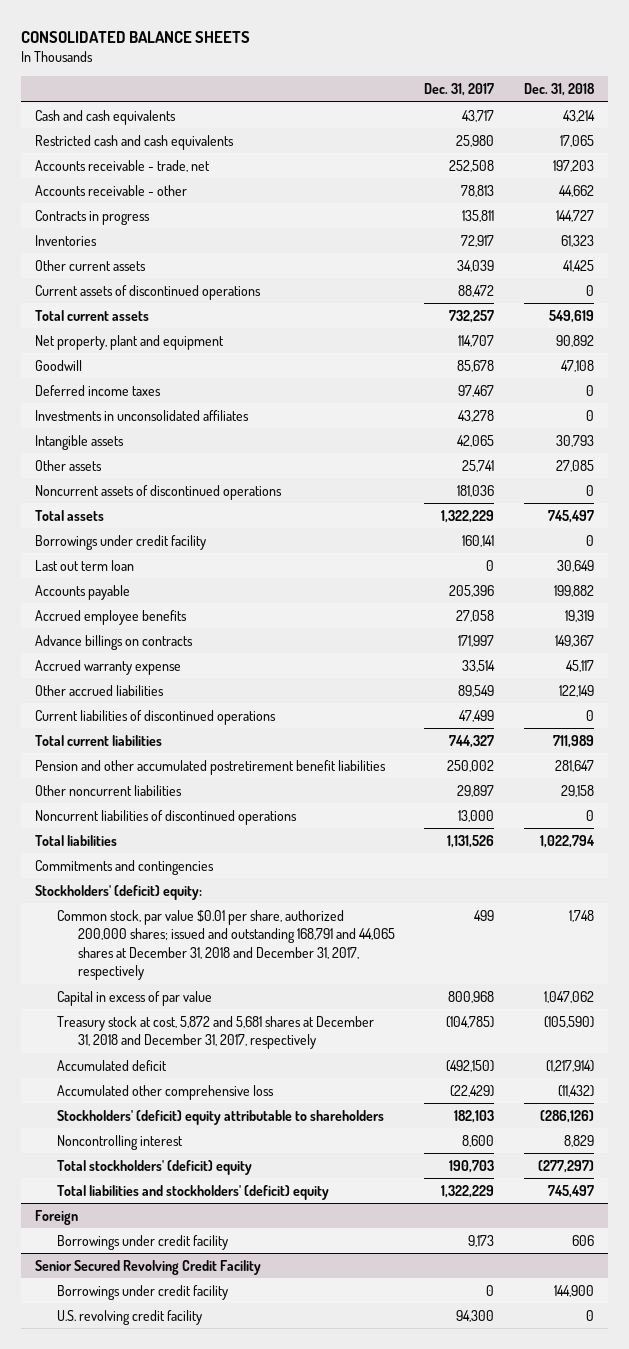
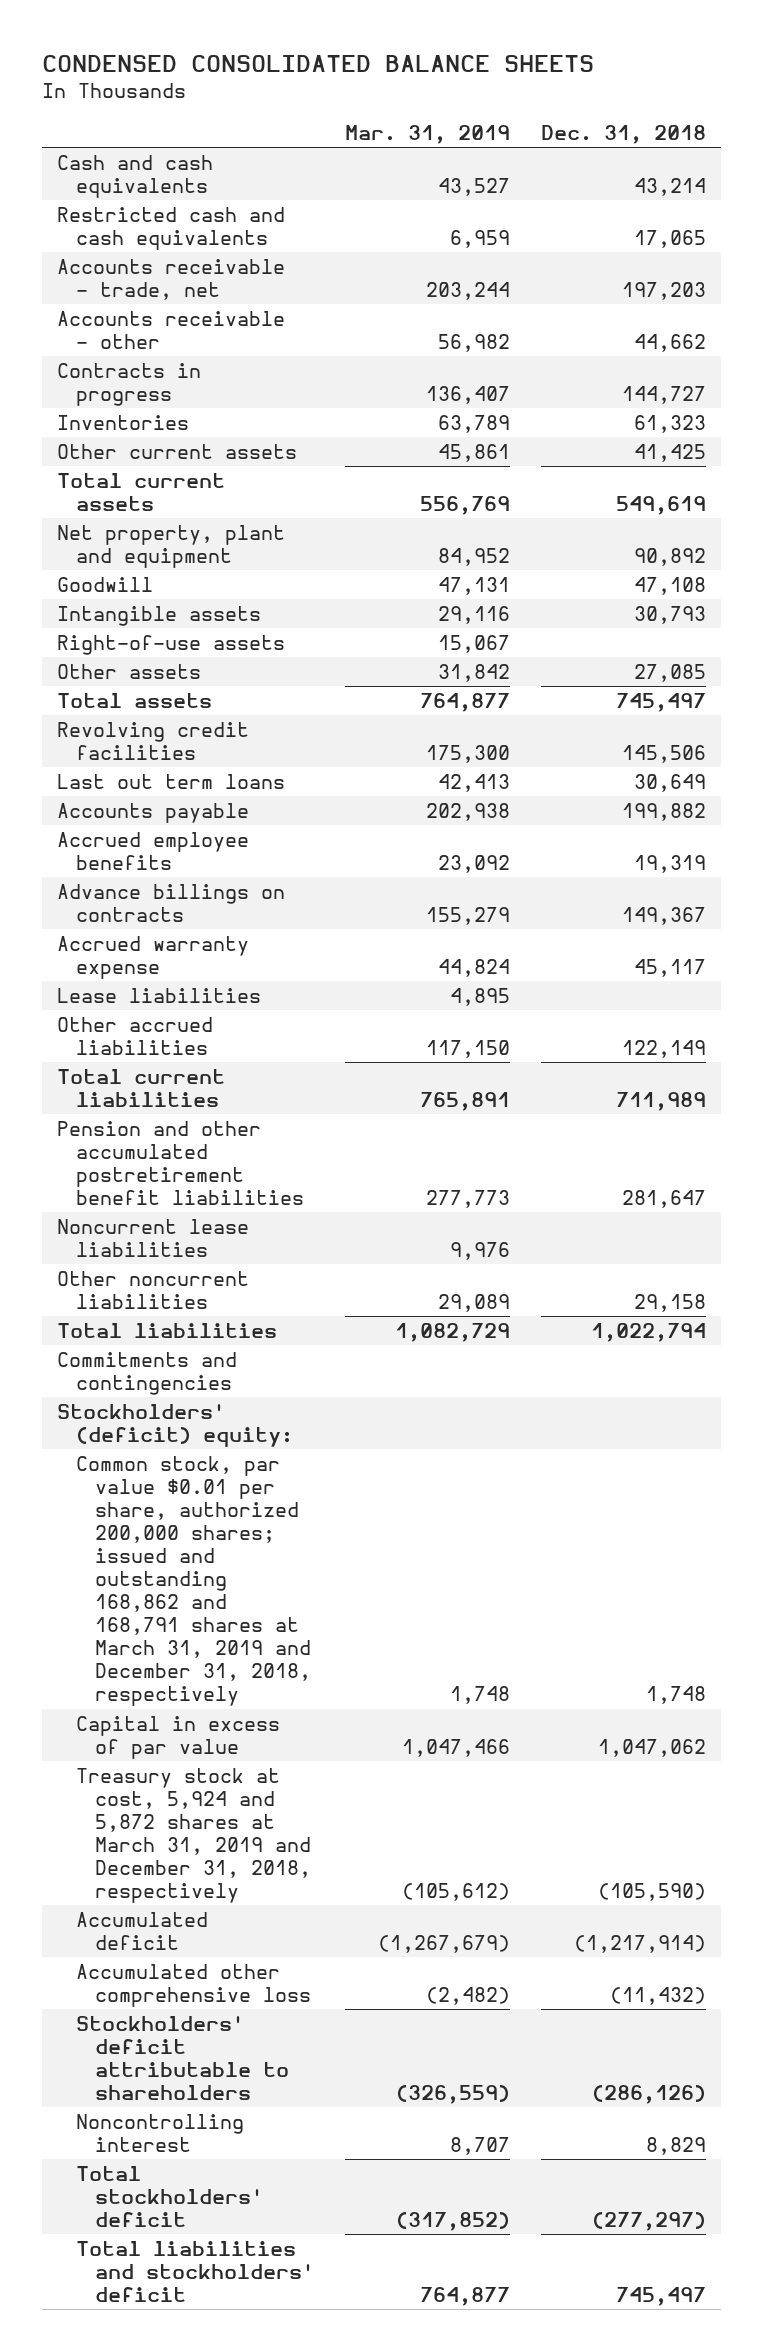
[20,30,250,43] CONSOLIDATED BALANCE SHEETS -> [41,54,594,72] CONDENSED CONSOLIDATED BALANCE SHEETS
[424,83,495,97] Dec. 31, 2017 -> none
none -> [344,124,510,144] Mar. 31, 2019
[35,284,262,300] Current assets of discontinued operations -> none
[35,384,162,396] Deferred income taxes -> none
[35,409,250,421] Investments in unconsolidated affiliates -> none
none -> [57,635,286,656] Right-of-use assets
[35,484,283,500] Noncurrent assets of discontinued operations -> none
[35,534,207,550] Borrowings under credit facility -> none
none -> [57,722,250,761] Revolving credit facilities
[35,559,135,571] Last out term loan -> [57,774,286,790] Last out term loans
none -> [57,988,262,1004] Lease liabilities
[35,709,277,725] Current liabilities of discontinued operations -> none
none -> [57,1219,250,1258] Noncurrent lease liabilities
[35,809,298,825] Noncurrent liabilities of discontinued operations -> none
[56,909,395,980] Common stock, par value $0.01 per share, authorized 200,000 shares; issued and outstanding 168,791 and 44,065 shares at December 31, 2018 and December 31, 2017, respectively -> [75,1456,311,1707] Common stock, par value $0.01 per share, authorized 200,000 shares; issued and outstanding 168,862 and 168,791 shares at March 31, 2019 and December 31, 2018, respectively
[56,1015,374,1050] Treasury stock at cost, 5,872 and 5,681 shares at December 31, 2018 and December 31, 2017, respectively -> [75,1768,311,1904] Treasury stock at cost, 5,924 and 5,872 shares at March 31, 2019 and December 31, 2018, respectively
[56,1109,384,1125] Stockholders' (deficit) equity attributable to shareholders -> [75,2016,289,2101] Stockholders' deficit attributable to shareholders
[35,1209,79,1225] Foreign -> none
[56,1234,228,1250] Borrowings under credit facility -> none
[35,1259,262,1275] Senior Secured Revolving Credit Facility -> none
[56,1284,228,1300] Borrowings under credit facility -> none
[56,1309,202,1325] U.S. revolving credit facility -> none
[56,1159,252,1175] Total stockholders' (deficit) equity -> [75,2166,263,2228] Total stockholders' deficit
[56,1184,329,1200] Total liabilities and stockholders' (deficit) equity -> [75,2241,314,2303] Total liabilities and stockholders' deficit

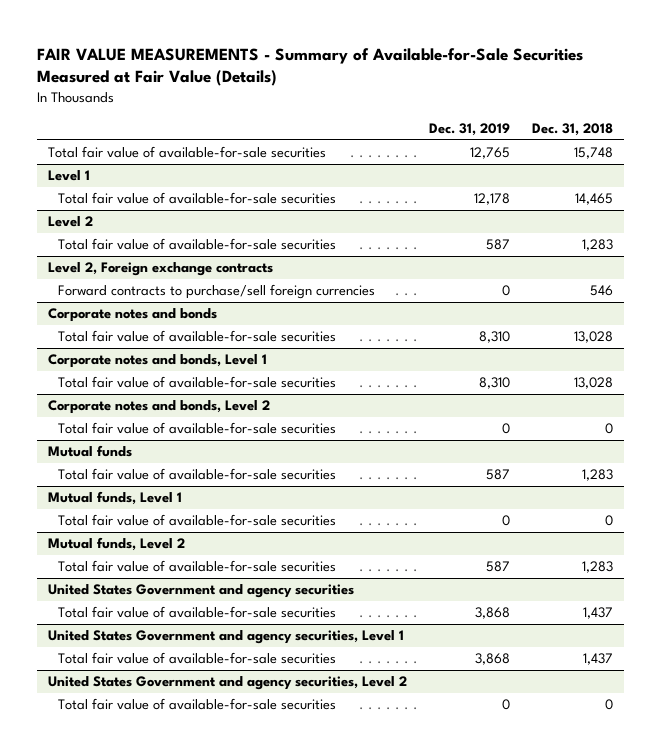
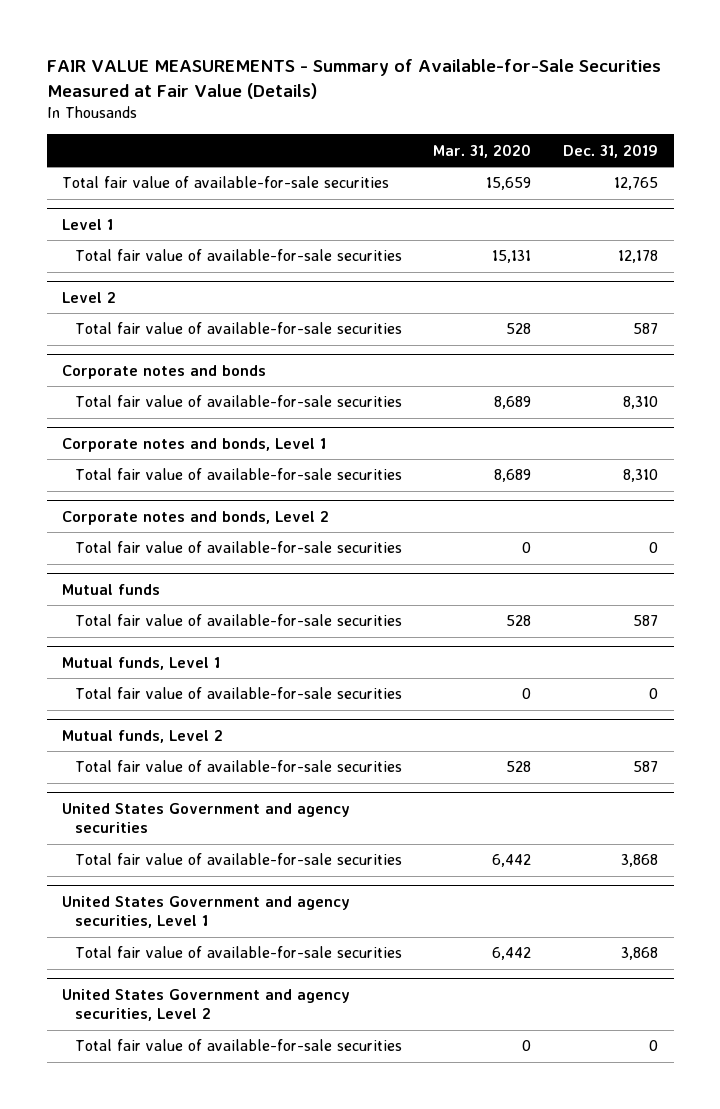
[531,123,613,137] Dec. 31, 2018 -> none
none -> [433,143,532,158] Mar. 31, 2020
[47,262,273,277] Level 2, Foreign exchange contracts -> none
[58,284,376,300] Forward contracts to purchase/sell foreign currencies -> none

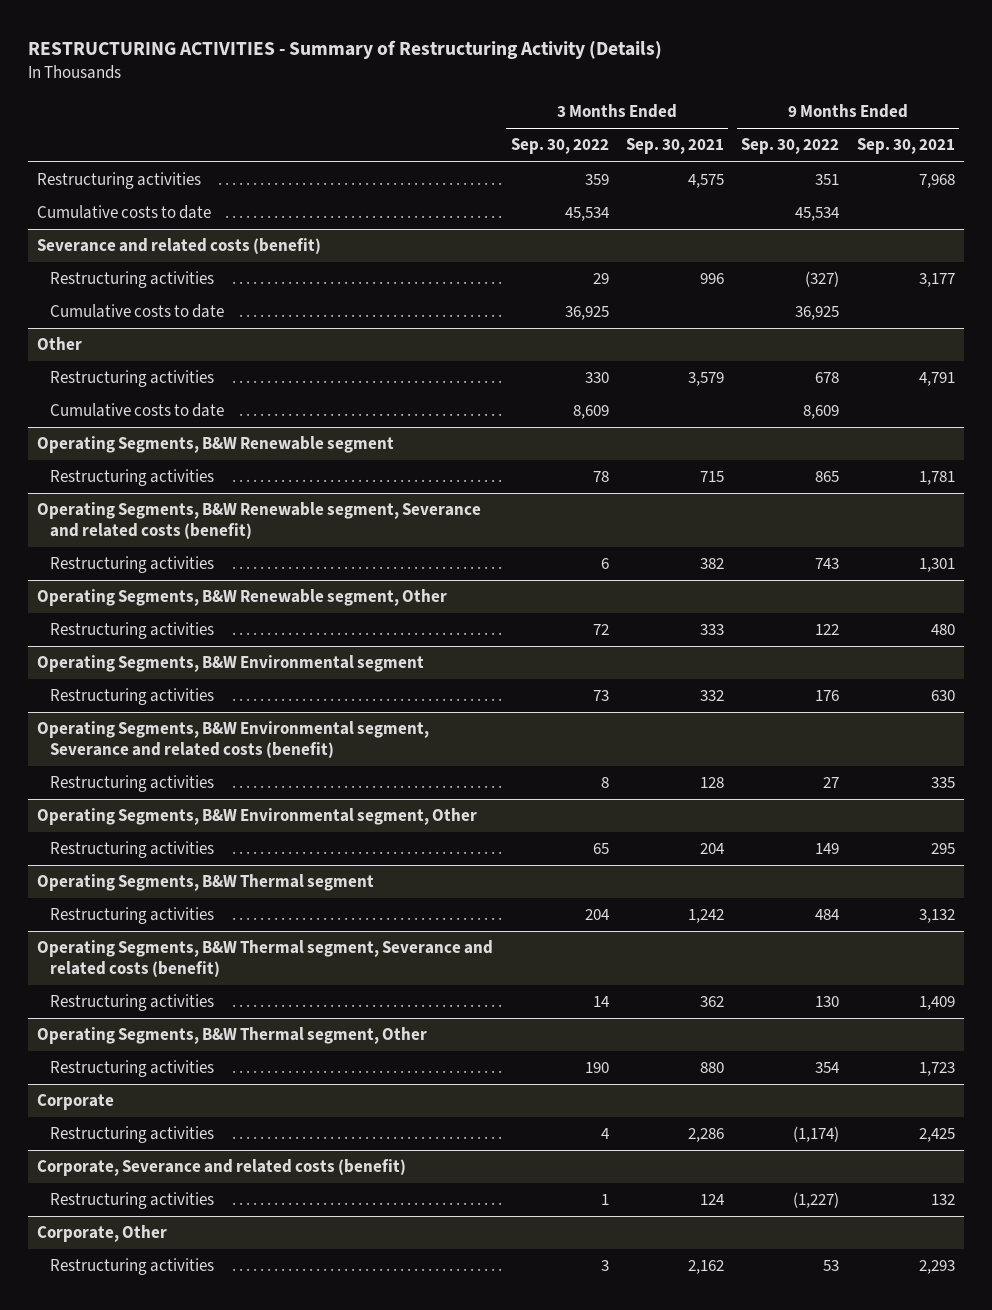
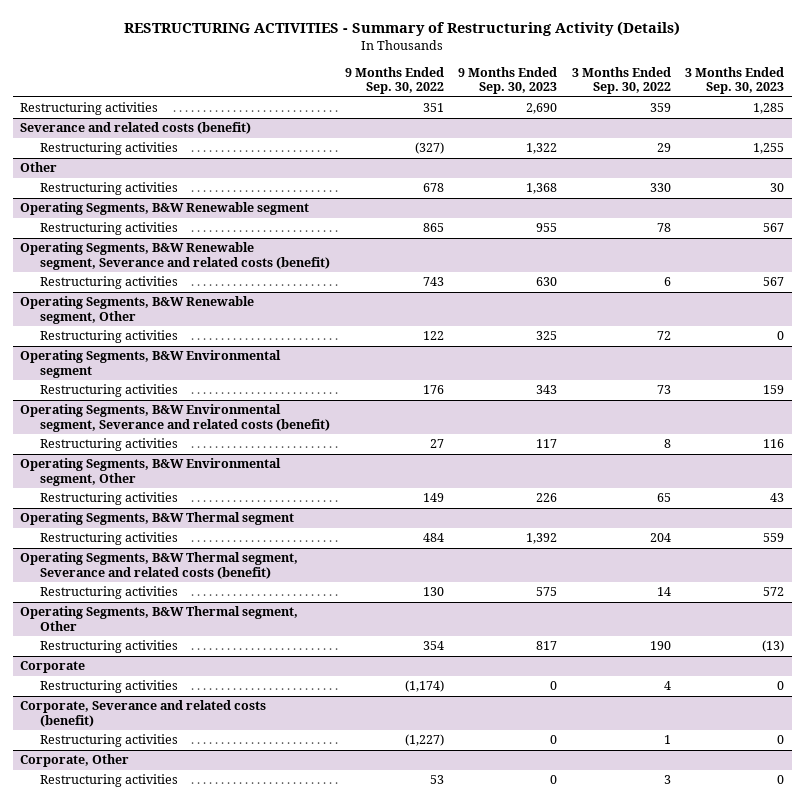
[626,138,725,155] Sep. 30, 2021 -> none
[856,138,955,155] Sep. 30, 2021 -> none
none -> [458,66,558,95] 9 Months Ended Sep. 30, 2023
none -> [685,66,785,95] 3 Months Ended Sep. 30, 2023
[37,205,212,220] Cumulative costs to date -> none
[49,304,224,319] Cumulative costs to date -> none
[49,403,224,418] Cumulative costs to date -> none

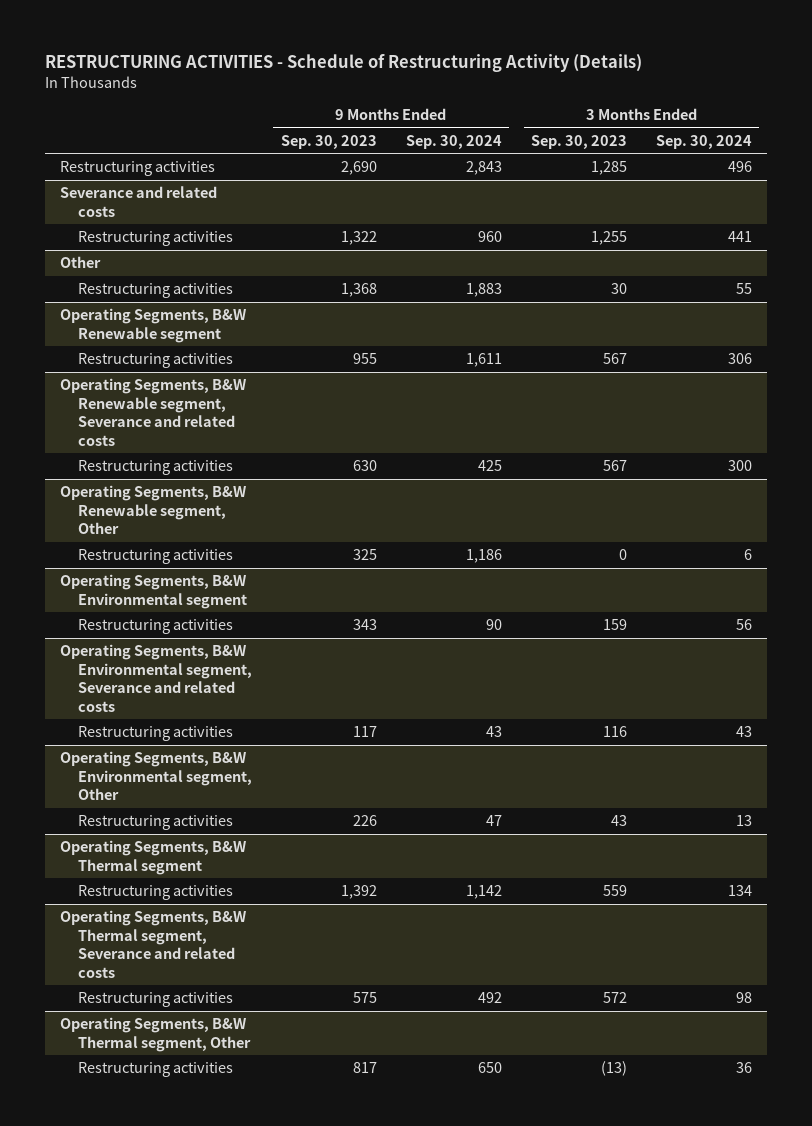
[124,20,681,36] RESTRUCTURING ACTIVITIES - Summary of Restructuring Activity (Details) -> [45,54,643,73] RESTRUCTURING ACTIVITIES - Schedule of Restructuring Activity (Details)
[344,66,444,95] 9 Months Ended Sep. 30, 2022 -> none
[571,66,671,95] 3 Months Ended Sep. 30, 2022 -> none
none -> [405,134,502,149] Sep. 30, 2024
none -> [656,134,753,149] Sep. 30, 2024
[20,122,252,135] Severance and related costs (benefit) -> [59,186,217,217] Severance and related costs
[20,242,331,271] Operating Segments, B&W Renewable segment, Severance and related costs (benefit) -> [59,378,246,446] Operating Segments, B&W Renewable segment, Severance and related costs
[20,404,331,433] Operating Segments, B&W Environmental segment, Severance and related costs (benefit) -> [59,644,252,712] Operating Segments, B&W Environmental segment, Severance and related costs
[20,552,299,580] Operating Segments, B&W Thermal segment, Severance and related costs (benefit) -> [59,910,246,978] Operating Segments, B&W Thermal segment, Severance and related costs
[20,661,86,674] Corporate -> none
[40,680,179,694] Restructuring activities -> none
[20,700,267,728] Corporate, Severance and related costs (benefit) -> none
[40,734,179,748] Restructuring activities -> none
[20,754,130,768] Corporate, Other -> none
[40,774,179,788] Restructuring activities -> none

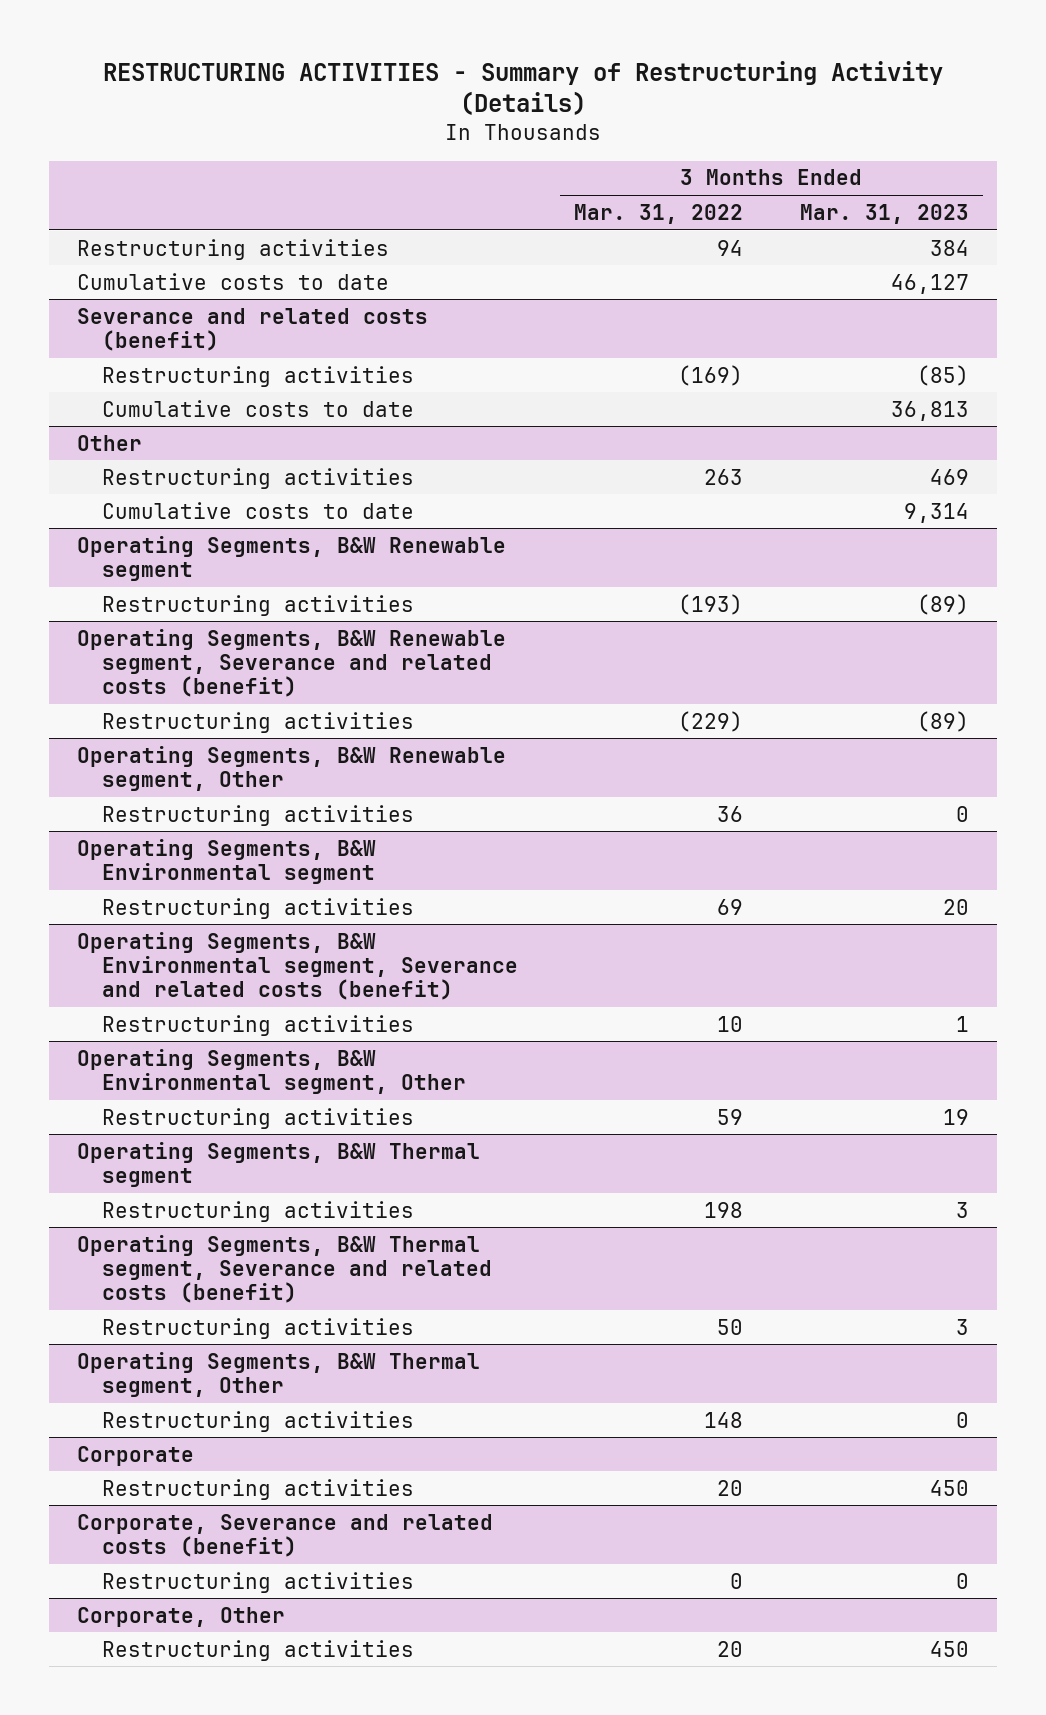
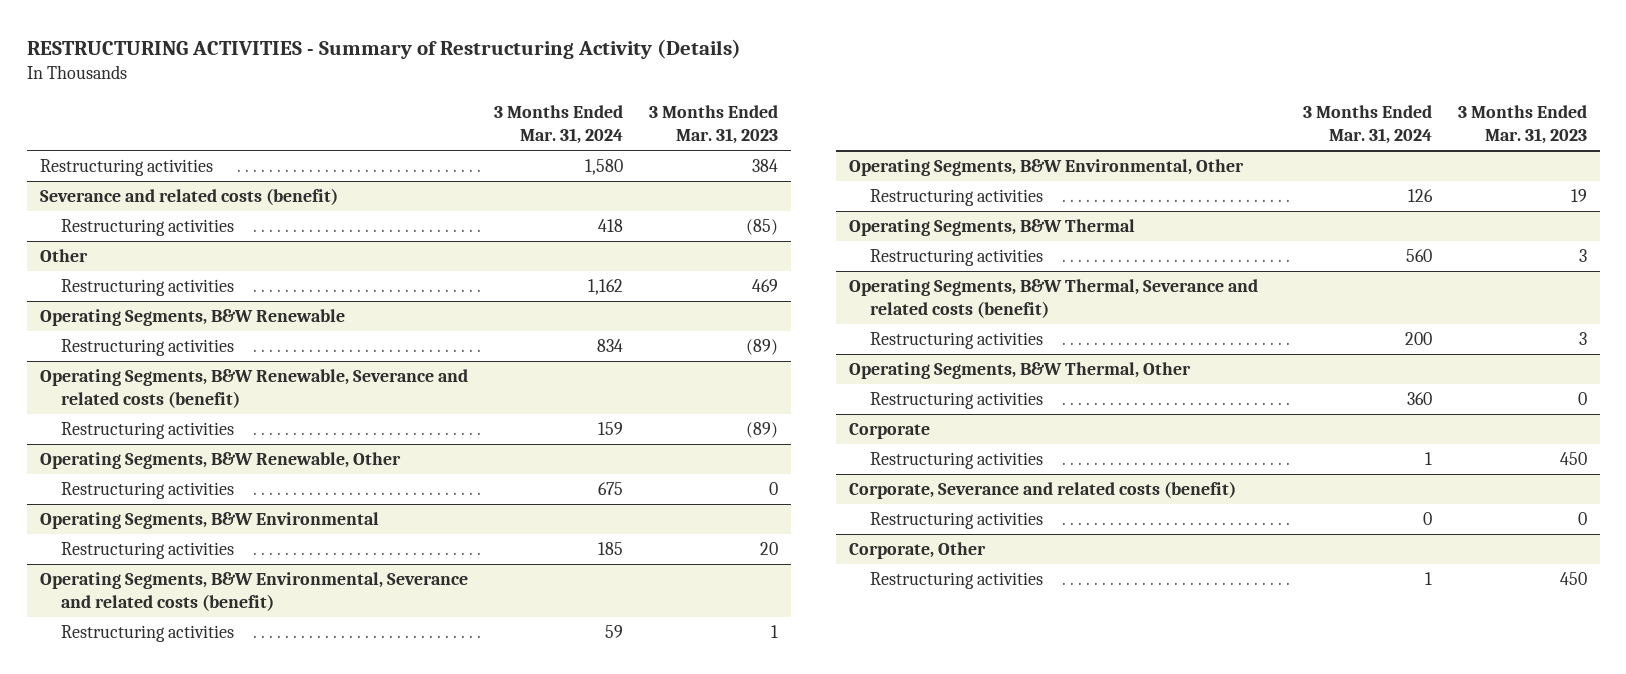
[574,203,744,224] Mar. 31, 2022 -> none
none -> [493,104,623,145] 3 Months Ended Mar. 31, 2024
[77,272,390,290] Cumulative costs to date -> none
[101,399,414,417] Cumulative costs to date -> none
[101,501,414,519] Cumulative costs to date -> none
[77,535,507,581] Operating Segments, B&W Renewable segment -> [39,309,345,327] Operating Segments, B&W Renewable
[77,628,507,698] Operating Segments, B&W Renewable segment, Severance and related costs (benefit) -> [39,369,468,409] Operating Segments, B&W Renewable, Severance and related costs (benefit)
[77,745,507,791] Operating Segments, B&W Renewable segment, Other -> [39,452,401,470] Operating Segments, B&W Renewable, Other
[77,838,377,884] Operating Segments, B&W Environmental segment -> [39,512,379,530] Operating Segments, B&W Environmental
[77,931,518,1001] Operating Segments, B&W Environmental segment, Severance and related costs (benefit) -> [39,572,468,612] Operating Segments, B&W Environmental, Severance and related costs (benefit)
[77,1048,466,1094] Operating Segments, B&W Environmental segment, Other -> [848,159,1244,177] Operating Segments, B&W Environmental, Other
[77,1141,481,1187] Operating Segments, B&W Thermal segment -> [848,219,1135,237] Operating Segments, B&W Thermal
[77,1234,492,1304] Operating Segments, B&W Thermal segment, Severance and related costs (benefit) -> [848,279,1258,319] Operating Segments, B&W Thermal, Severance and related costs (benefit)
[77,1351,481,1397] Operating Segments, B&W Thermal segment, Other -> [848,362,1191,380] Operating Segments, B&W Thermal, Other

